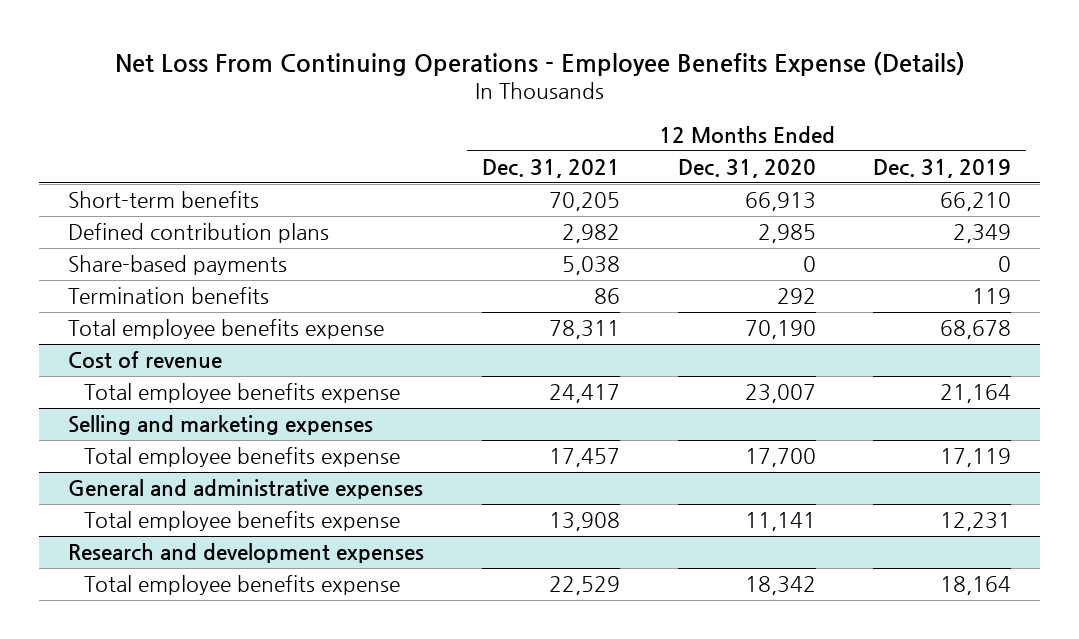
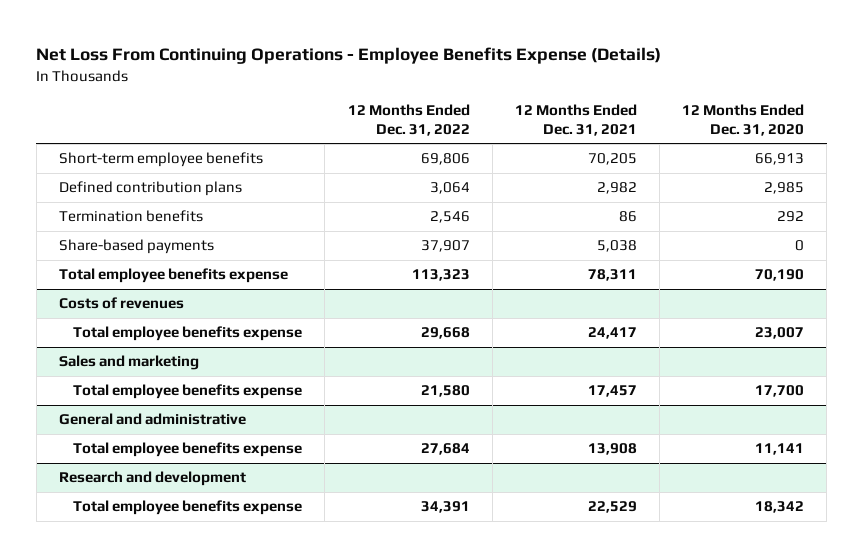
[873,158,1012,178] Dec. 31, 2019 -> none
none -> [347,104,470,136] 12 Months Ended Dec. 31, 2022
[68,191,260,209] Short-term benefits -> [59,152,264,168] Short-term employee benefits
[68,255,288,276] Share-based payments -> [59,239,215,255] Share-based payments
[68,351,223,369] Cost of revenue -> [59,297,185,310] Costs of revenues
[68,415,374,436] Selling and marketing expenses -> [59,355,200,371] Sales and marketing
[68,479,424,500] General and administrative expenses -> [59,413,247,426] General and administrative
[68,543,425,564] Research and development expenses -> [59,471,247,487] Research and development

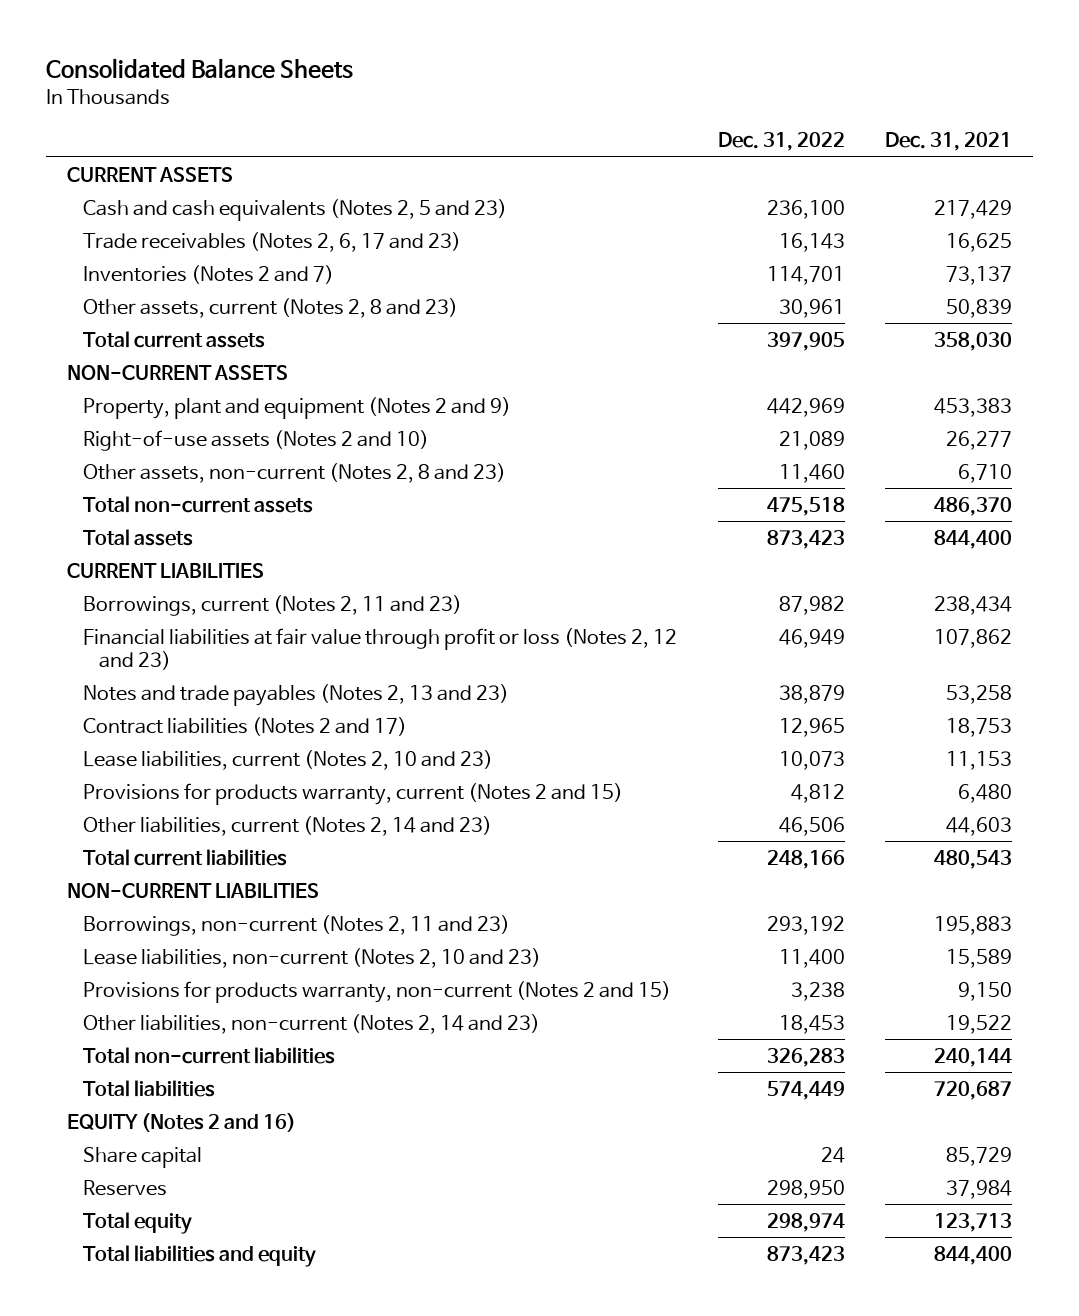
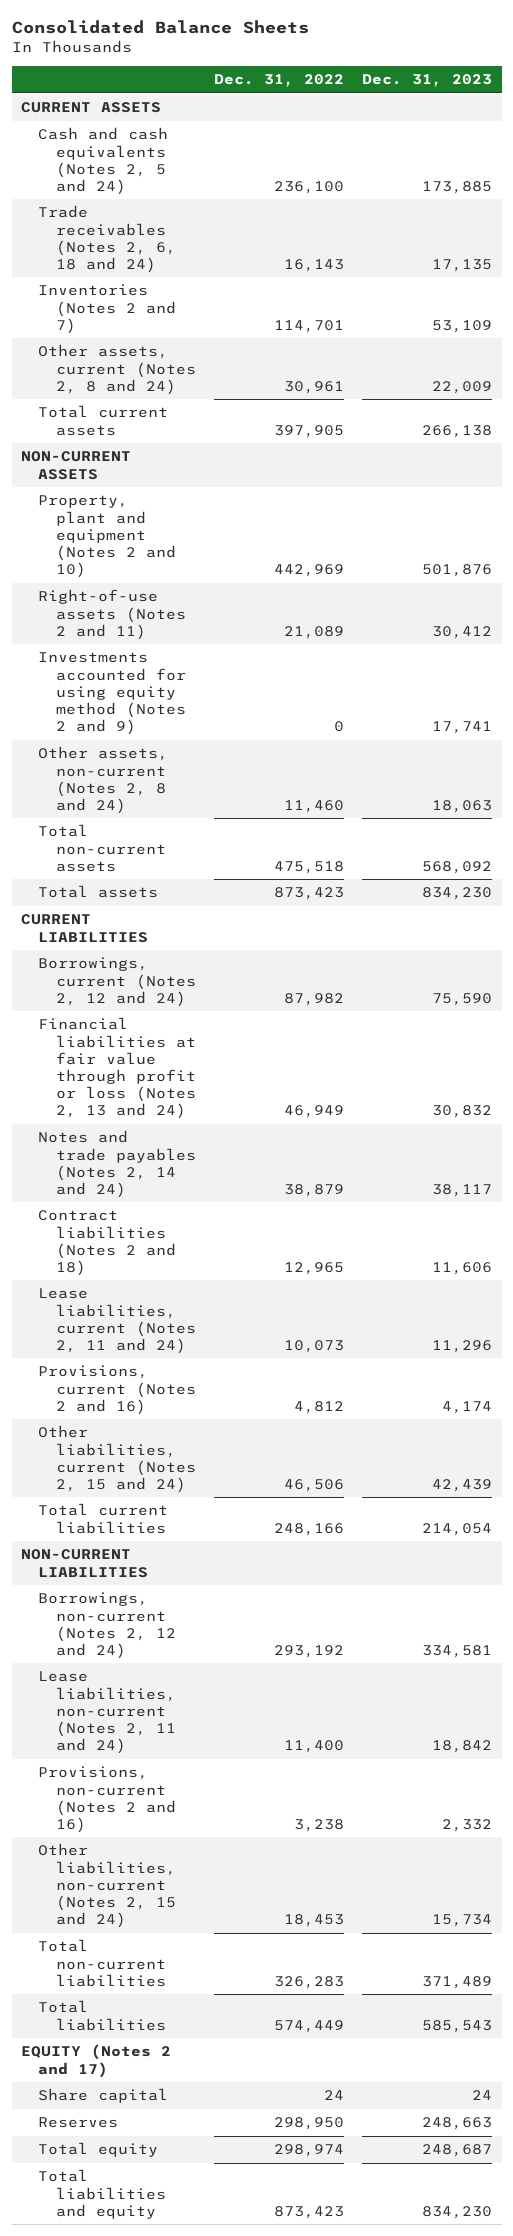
[885,132,1013,152] Dec. 31, 2021 -> none
none -> [362,74,493,88] Dec. 31, 2023
[82,198,507,221] Cash and cash equivalents (Notes 2, 5 and 23) -> [38,127,169,195] Cash and cash equivalents (Notes 2, 5 and 24)
[82,231,461,252] Trade receivables (Notes 2, 6, 17 and 23) -> [38,205,176,273] Trade receivables (Notes 2, 6, 18 and 24)
[82,297,458,318] Other assets, current (Notes 2, 8 and 23) -> [38,344,196,395] Other assets, current (Notes 2, 8 and 24)
[82,396,511,419] Property, plant and equipment (Notes 2 and 9) -> [38,495,176,578] Property, plant and equipment (Notes 2 and 10)
[82,429,429,451] Right-of-use assets (Notes 2 and 10) -> [38,589,186,640] Right-of-use assets (Notes 2 and 11)
none -> [38,652,186,735] Investments accounted for using equity method (Notes 2 and 9)
[82,462,506,483] Other assets, non-current (Notes 2, 8 and 23) -> [38,746,169,814] Other assets, non-current (Notes 2, 8 and 24)
[82,594,462,616] Borrowings, current (Notes 2, 11 and 23) -> [38,957,196,1007] Borrowings, current (Notes 2, 12 and 24)
[82,627,677,670] Financial liabilities at fair value through profit or loss (Notes 2, 12 and 23) -> [38,1017,196,1119] Financial liabilities at fair value through profit or loss (Notes 2, 13 and 24)
[82,683,509,706] Notes and trade payables (Notes 2, 13 and 23) -> [38,1130,196,1198] Notes and trade payables (Notes 2, 14 and 24)
[82,716,407,736] Contract liabilities (Notes 2 and 17) -> [38,1210,176,1276] Contract liabilities (Notes 2 and 18)
[82,749,493,770] Lease liabilities, current (Notes 2, 10 and 23) -> [38,1288,196,1354] Lease liabilities, current (Notes 2, 11 and 24)
[82,782,623,805] Provisions for products warranty, current (Notes 2 and 15) -> [38,1365,196,1415] Provisions, current (Notes 2 and 16)
[82,815,492,836] Other liabilities, current (Notes 2, 14 and 23) -> [38,1425,196,1493] Other liabilities, current (Notes 2, 15 and 24)
[82,914,510,936] Borrowings, non-current (Notes 2, 11 and 23) -> [38,1592,176,1659] Borrowings, non-current (Notes 2, 12 and 24)
[82,947,541,968] Lease liabilities, non-current (Notes 2, 10 and 23) -> [38,1671,176,1754] Lease liabilities, non-current (Notes 2, 11 and 24)
[82,980,671,1003] Provisions for products warranty, non-current (Notes 2 and 15) -> [38,1766,176,1833] Provisions, non-current (Notes 2 and 16)
[82,1013,540,1034] Other liabilities, non-current (Notes 2, 14 and 23) -> [38,1843,176,1928] Other liabilities, non-current (Notes 2, 15 and 24)
[66,1112,296,1132] EQUITY (Notes 2 and 16) -> [21,2044,172,2078] EQUITY (Notes 2 and 17)

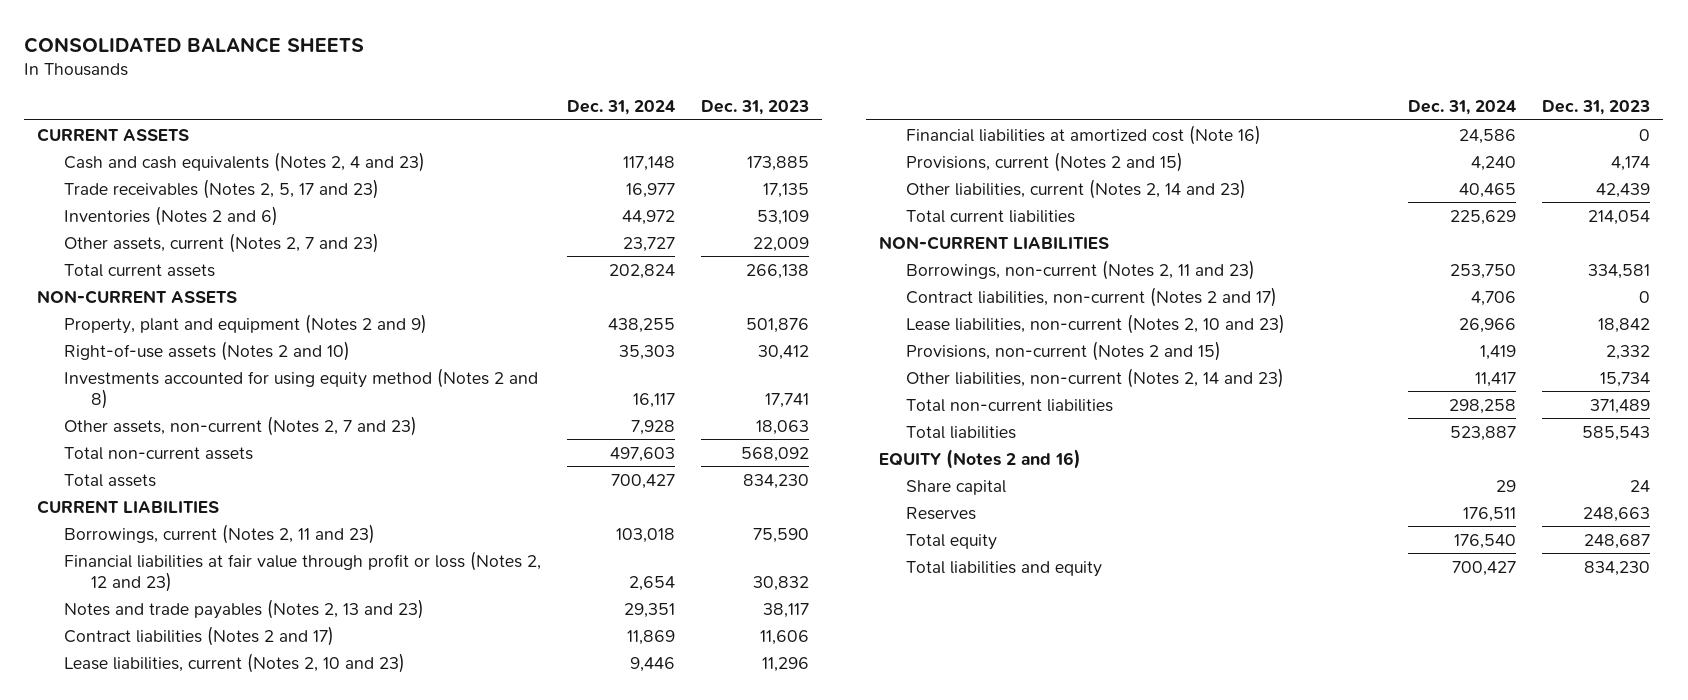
[11,20,309,35] Consolidated Balance Sheets -> [24,36,365,53] CONSOLIDATED BALANCE SHEETS
[214,74,345,88] Dec. 31, 2022 -> none
none -> [567,100,676,116] Dec. 31, 2024
[38,127,169,195] Cash and cash equivalents (Notes 2, 5 and 24) -> [64,151,426,172] Cash and cash equivalents (Notes 2, 4 and 23)
[38,205,176,273] Trade receivables (Notes 2, 6, 18 and 24) -> [64,178,380,199] Trade receivables (Notes 2, 5, 17 and 23)
[38,284,176,334] Inventories (Notes 2 and 7) -> [64,205,279,226] Inventories (Notes 2 and 6)
[38,344,196,395] Other assets, current (Notes 2, 8 and 24) -> [64,232,380,253] Other assets, current (Notes 2, 7 and 23)
[38,495,176,578] Property, plant and equipment (Notes 2 and 10) -> [64,313,428,334] Property, plant and equipment (Notes 2 and 9)
[38,589,186,640] Right-of-use assets (Notes 2 and 11) -> [64,340,351,361] Right-of-use assets (Notes 2 and 10)
[38,652,186,735] Investments accounted for using equity method (Notes 2 and 9) -> [64,367,539,409] Investments accounted for using equity method (Notes 2 and 8)
[38,746,169,814] Other assets, non-current (Notes 2, 8 and 24) -> [64,415,418,436] Other assets, non-current (Notes 2, 7 and 23)
[38,957,196,1007] Borrowings, current (Notes 2, 12 and 24) -> [64,523,376,544] Borrowings, current (Notes 2, 11 and 23)
[38,1017,196,1119] Financial liabilities at fair value through profit or loss (Notes 2, 13 and 24) -> [64,550,542,592] Financial liabilities at fair value through profit or loss (Notes 2, 12 and 23)
[38,1130,196,1198] Notes and trade payables (Notes 2, 14 and 24) -> [64,598,425,619] Notes and trade payables (Notes 2, 13 and 23)
[38,1210,176,1276] Contract liabilities (Notes 2 and 18) -> [64,625,335,646] Contract liabilities (Notes 2 and 17)
[38,1288,196,1354] Lease liabilities, current (Notes 2, 11 and 24) -> [64,652,406,673] Lease liabilities, current (Notes 2, 10 and 23)
none -> [905,124,1261,145] Financial liabilities at amortized cost (Note 16)
[38,1365,196,1415] Provisions, current (Notes 2 and 16) -> [905,151,1183,172] Provisions, current (Notes 2 and 15)
[38,1425,196,1493] Other liabilities, current (Notes 2, 15 and 24) -> [905,178,1246,199] Other liabilities, current (Notes 2, 14 and 23)
[38,1592,176,1659] Borrowings, non-current (Notes 2, 12 and 24) -> [905,259,1255,280] Borrowings, non-current (Notes 2, 11 and 23)
none -> [905,286,1277,307] Contract liabilities, non-current (Notes 2 and 17)
[38,1671,176,1754] Lease liabilities, non-current (Notes 2, 11 and 24) -> [905,313,1285,334] Lease liabilities, non-current (Notes 2, 10 and 23)
[38,1766,176,1833] Provisions, non-current (Notes 2 and 16) -> [905,340,1221,361] Provisions, non-current (Notes 2 and 15)
[38,1843,176,1928] Other liabilities, non-current (Notes 2, 15 and 24) -> [905,367,1284,388] Other liabilities, non-current (Notes 2, 14 and 23)
[21,2044,172,2078] EQUITY (Notes 2 and 17) -> [878,448,1081,469] EQUITY (Notes 2 and 16)

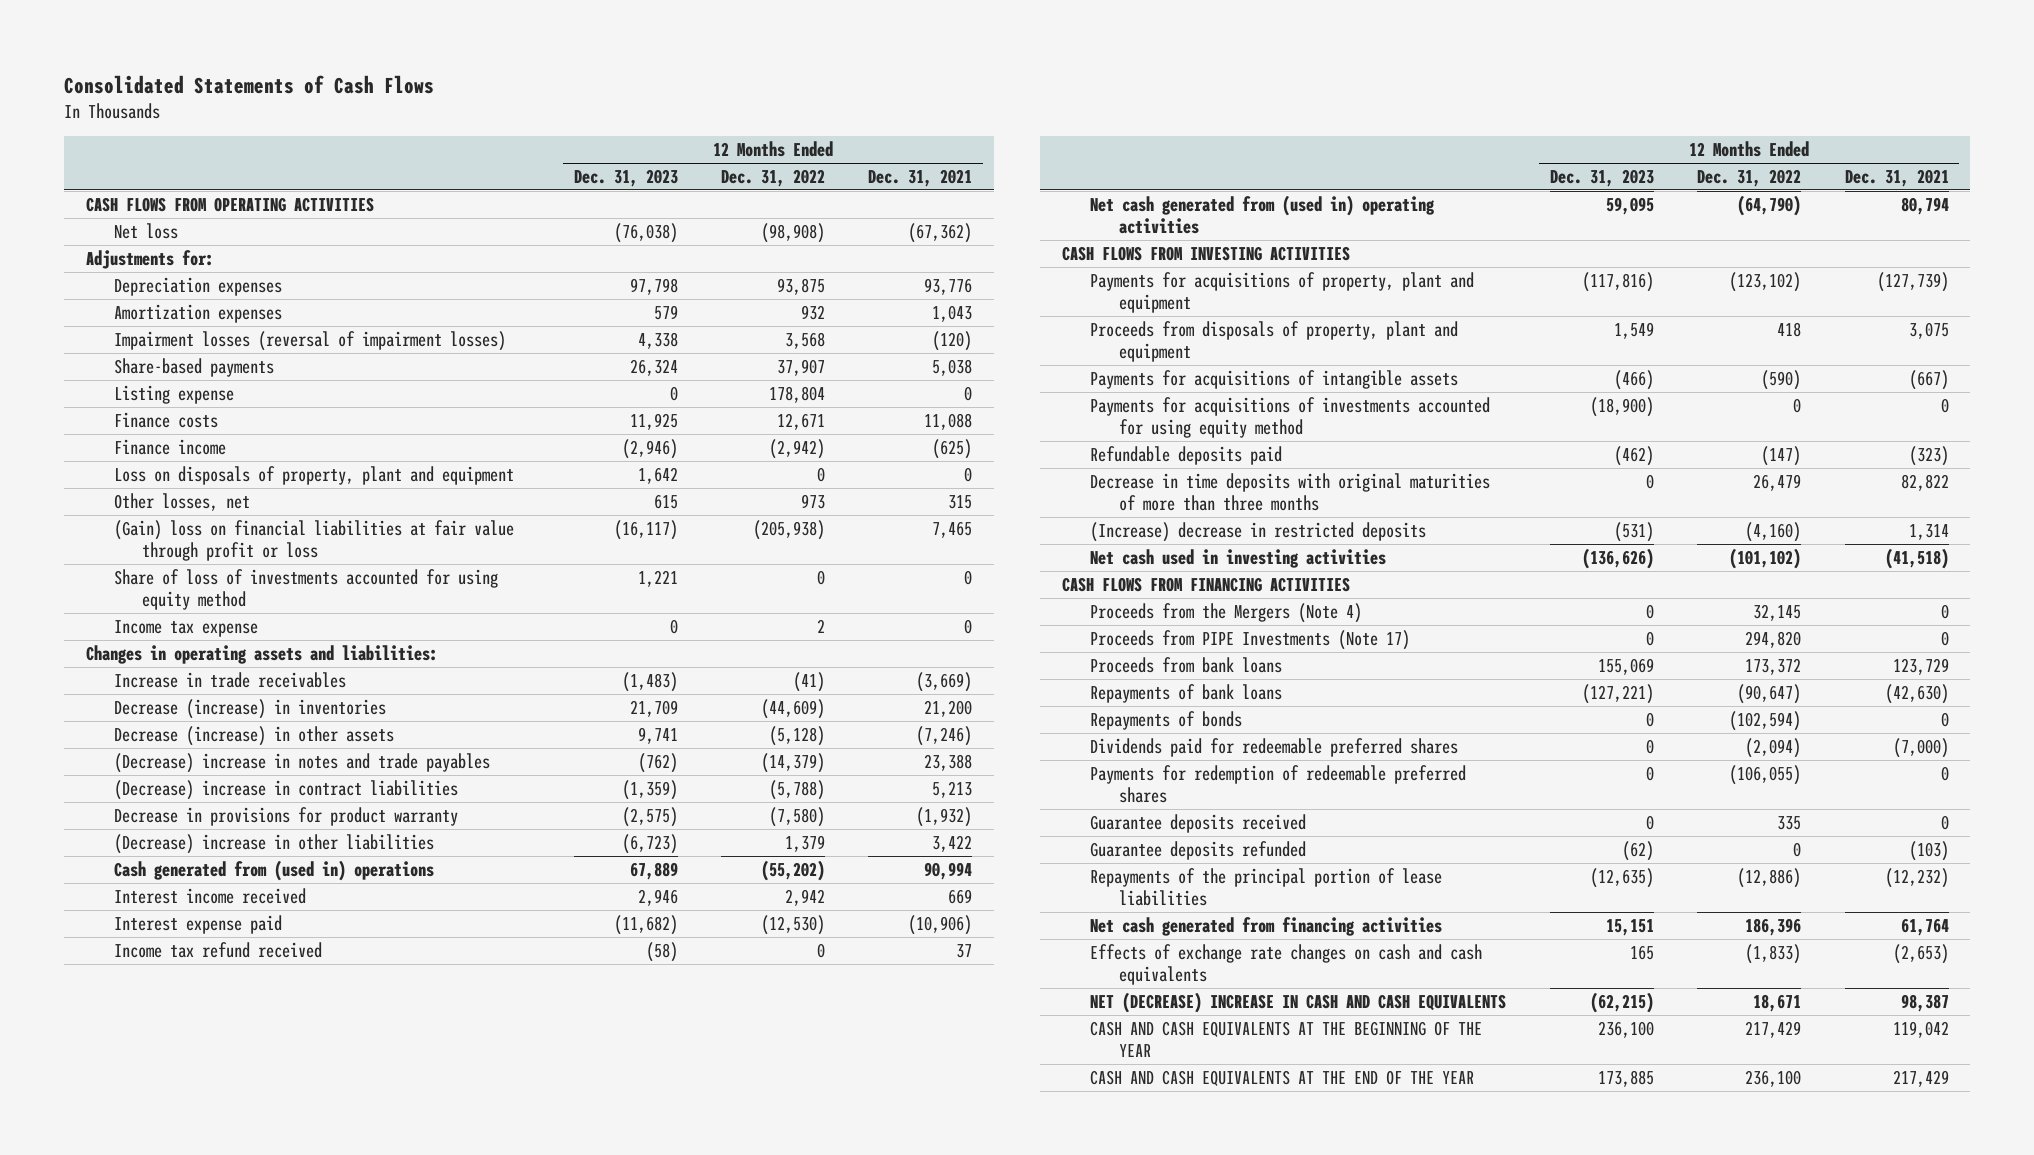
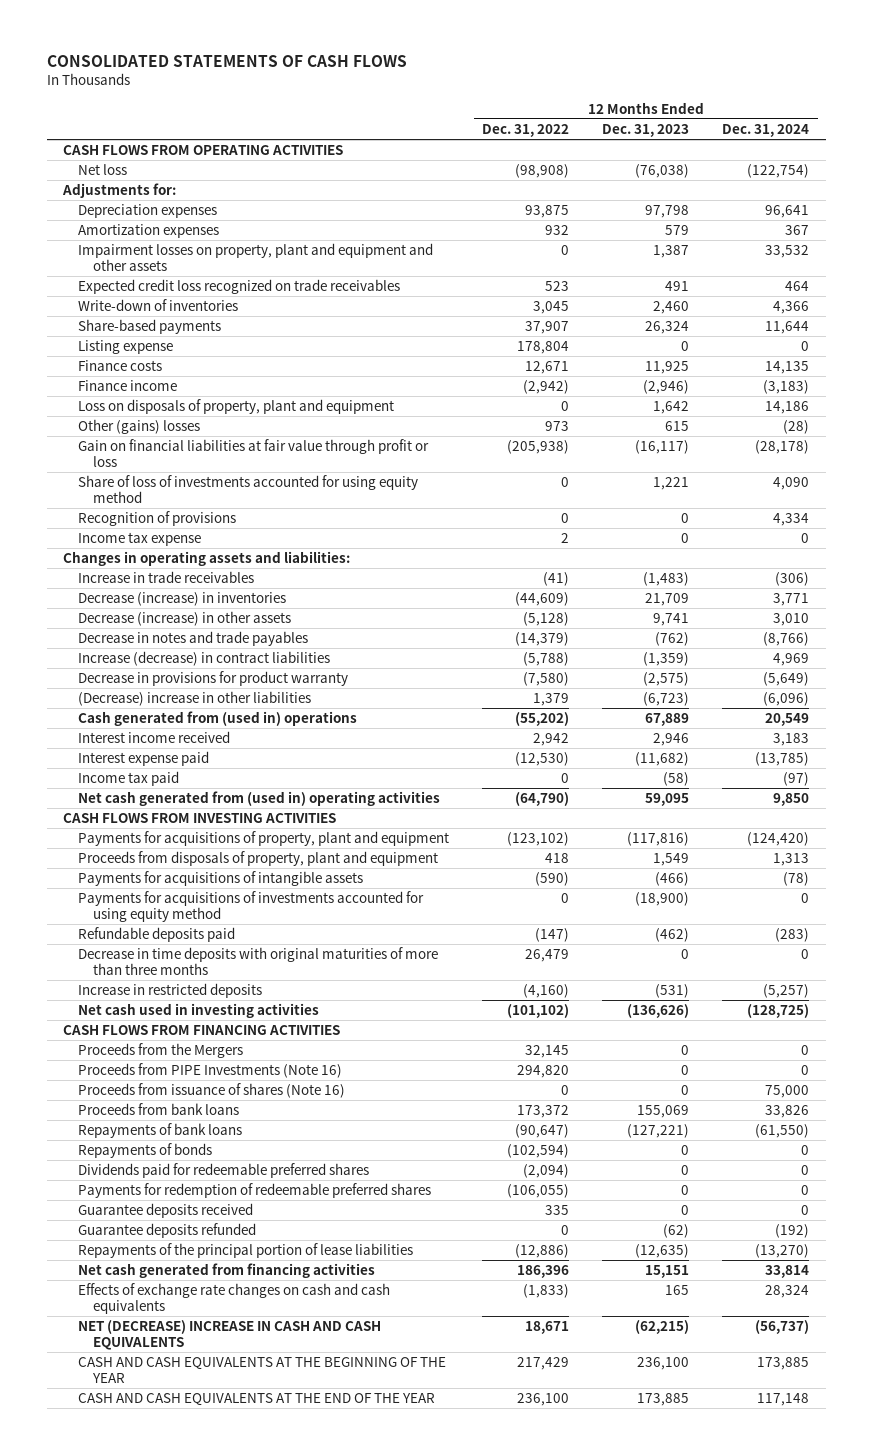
[64,74,435,94] Consolidated Statements of Cash Flows -> [46,55,407,68] CONSOLIDATED STATEMENTS OF CASH FLOWS
[868,169,973,188] Dec. 31, 2021 -> none
none -> [722,123,810,137] Dec. 31, 2024
[114,330,507,351] Impairment losses (reversal of impairment losses) -> none
none -> [77,242,433,271] Impairment losses on property, plant and equipment and other assets
none -> [77,278,400,294] Expected credit loss recognized on trade receivables
none -> [77,298,238,311] Write-down of inventories
[114,492,251,511] Other losses, net -> [77,418,200,434] Other (gains) losses
[114,519,515,562] (Gain) loss on financial liabilities at fair value through profit or loss -> [77,438,429,467] Gain on financial liabilities at fair value through profit or loss
none -> [77,510,236,526] Recognition of provisions
[114,752,491,773] (Decrease) increase in notes and trade payables -> [77,630,308,646] Decrease in notes and trade payables
[114,779,459,800] (Decrease) increase in contract liabilities -> [77,650,330,666] Increase (decrease) in contract liabilities
[114,941,323,958] Income tax refund received -> [77,770,179,786] Income tax paid
[1090,521,1427,542] (Increase) decrease in restricted deposits -> [77,982,262,998] Increase in restricted deposits
[1090,602,1363,623] Proceeds from the Mergers (Note 4) -> [77,1042,243,1058] Proceeds from the Mergers
[1090,629,1411,650] Proceeds from PIPE Investments (Note 17) -> [77,1062,342,1078] Proceeds from PIPE Investments (Note 16)
none -> [77,1082,345,1098] Proceeds from issuance of shares (Note 16)

